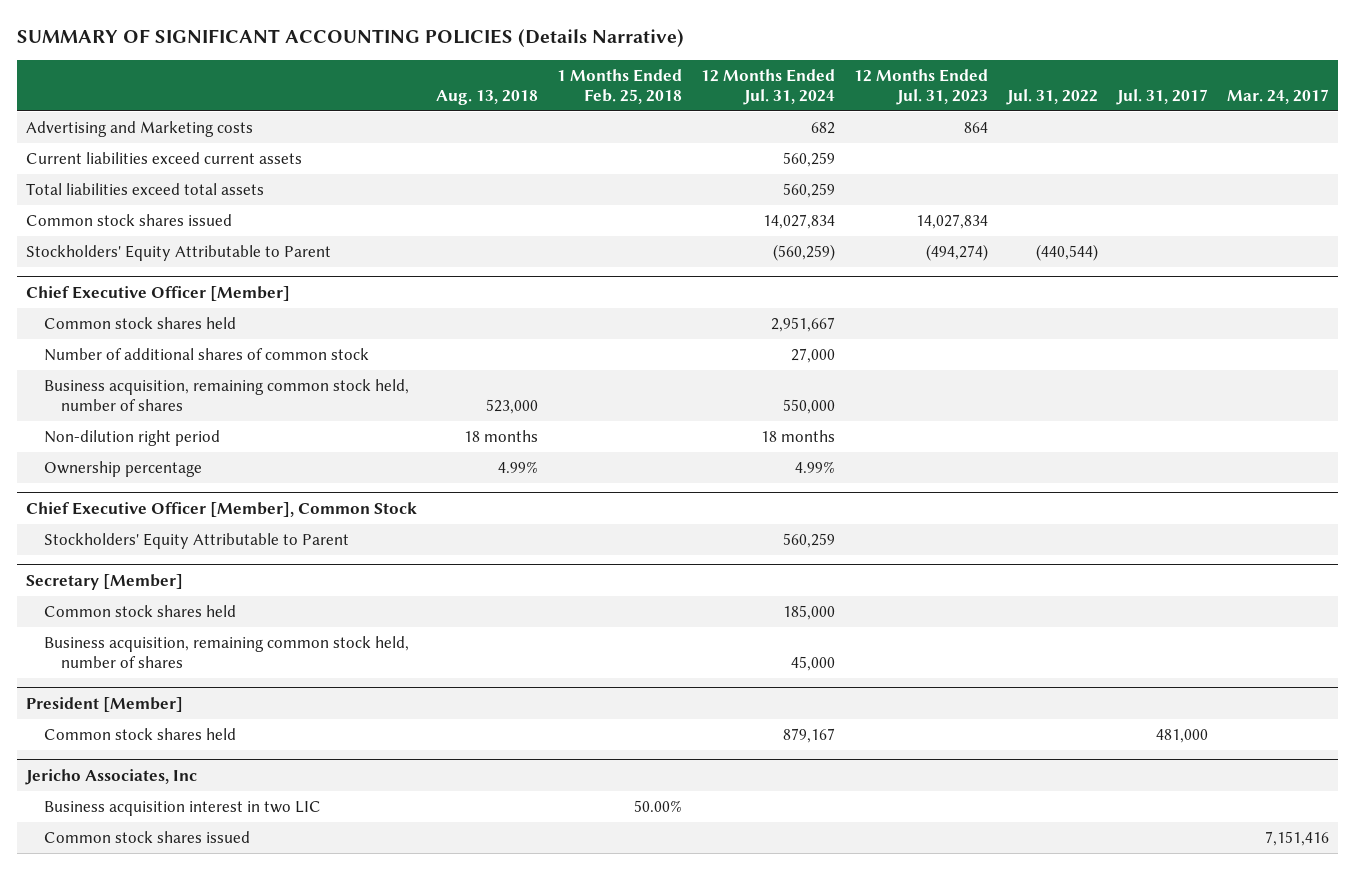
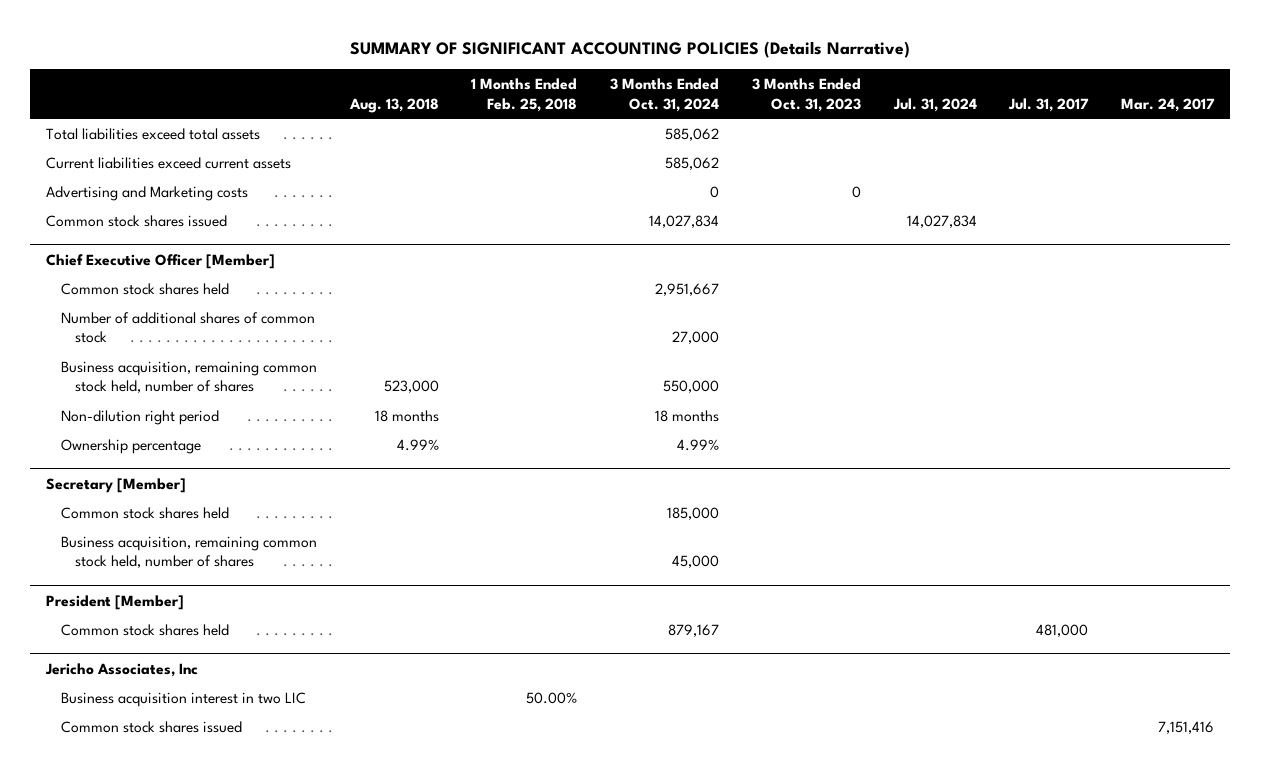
[700,68,835,105] 12 Months Ended Jul. 31, 2024 -> none
[853,68,988,105] 12 Months Ended Jul. 31, 2023 -> none
[1005,88,1098,105] Jul. 31, 2022 -> none
none -> [610,78,720,112] 3 Months Ended Oct. 31, 2024
none -> [751,78,861,112] 3 Months Ended Oct. 31, 2023
none -> [892,97,977,112] Jul. 31, 2024
[26,152,303,165] Current liabilities exceed current assets -> [46,156,292,169] Current liabilities exceed current assets
[26,121,254,138] Advertising and Marketing costs -> [46,185,249,201] Advertising and Marketing costs
[26,245,332,262] Stockholders' Equity Attributable to Parent -> none
[26,501,418,517] Chief Executive Officer [Member], Common Stock -> none
[43,533,349,550] Stockholders' Equity Attributable to Parent -> none

